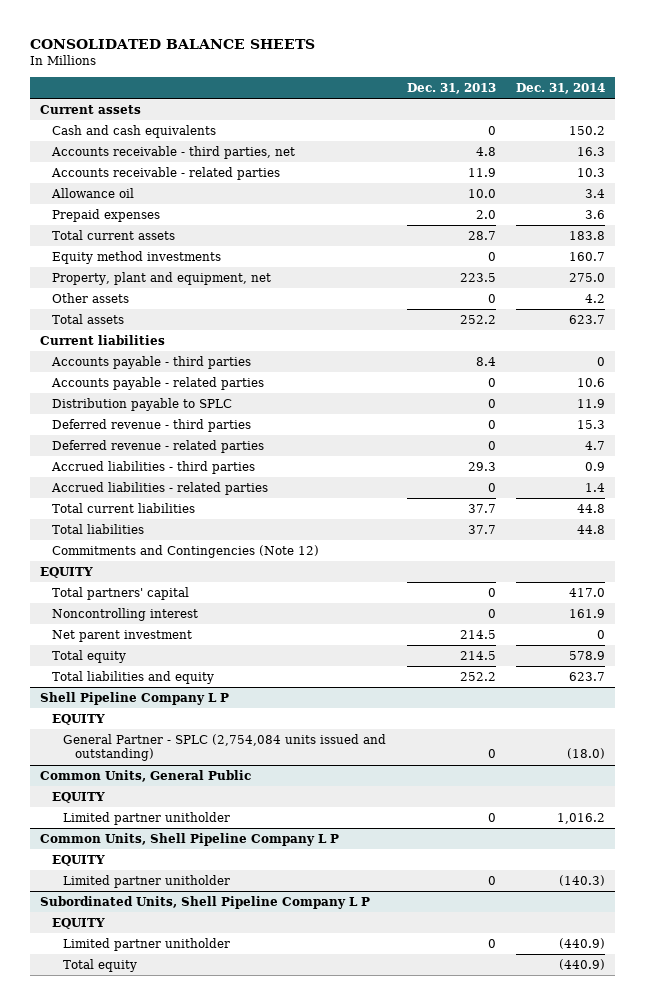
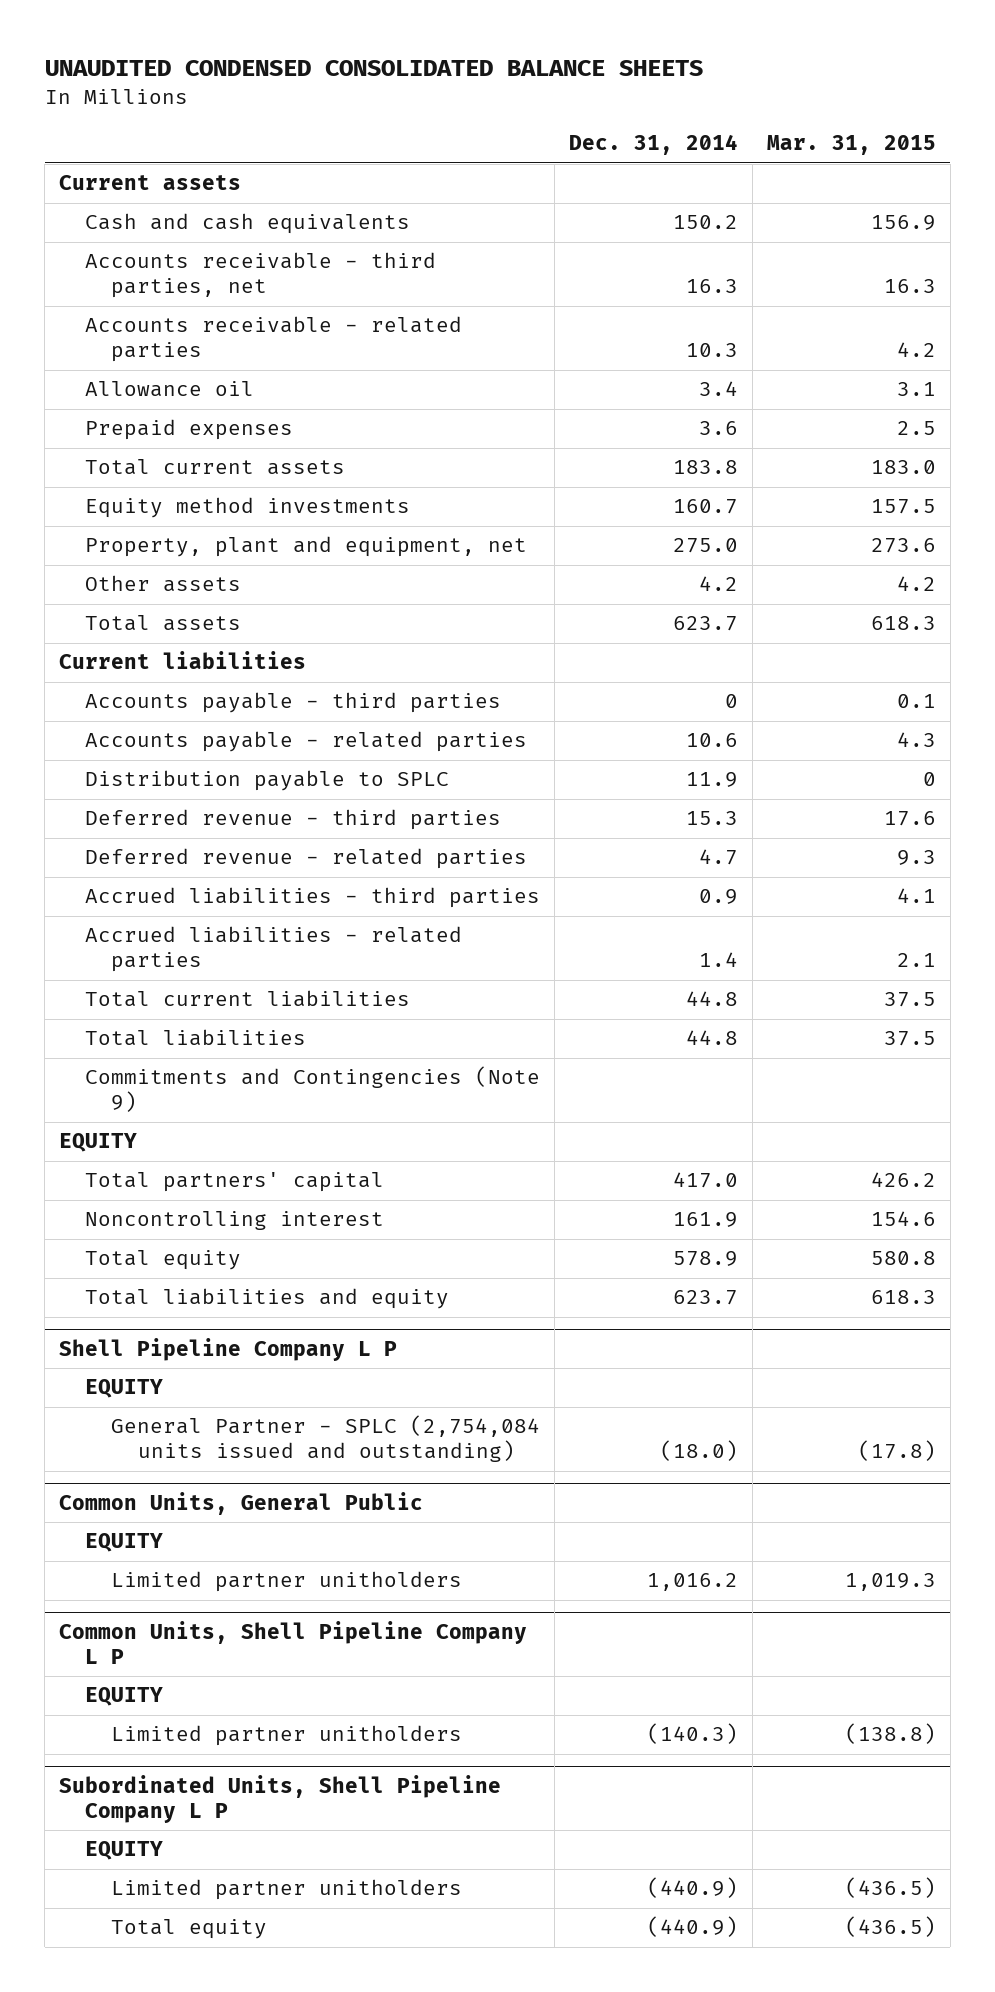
[29,38,315,49] CONSOLIDATED BALANCE SHEETS -> [44,60,703,77] UNAUDITED CONDENSED CONSOLIDATED BALANCE SHEETS
[406,82,496,94] Dec. 31, 2013 -> none
none -> [766,135,936,156] Mar. 31, 2015
[51,544,319,558] Commitments and Contingencies (Note 12) -> [85,1066,541,1113] Commitments and Contingencies (Note 9)
[51,629,192,642] Net parent investment -> none
[63,811,231,825] Limited partner unitholder -> [111,1571,463,1593] Limited partner unitholders
[63,874,231,888] Limited partner unitholder -> [111,1725,463,1747] Limited partner unitholders
[63,937,231,951] Limited partner unitholder -> [111,1879,463,1901] Limited partner unitholders

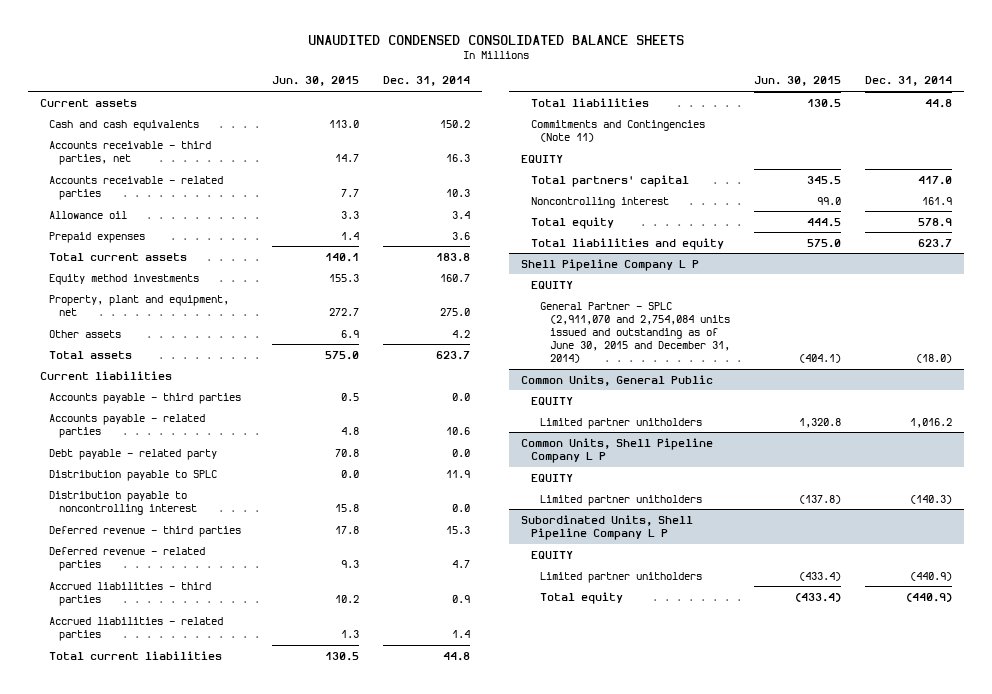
[766,135,936,156] Mar. 31, 2015 -> none
none -> [272,76,360,87] Jun. 30, 2015
[725,694,739,709] 0 -> [452,392,471,401] 0.0
none -> [49,448,218,460] Debt payable - related party
none -> [49,490,197,515] Distribution payable to noncontrolling interest
[85,1066,541,1113] Commitments and Contingencies (Note 9) -> [530,119,705,142] Commitments and Contingencies (Note 11)
[111,1415,541,1463] General Partner - SPLC (2,754,084 units issued and outstanding) -> [540,301,730,364] General Partner - SPLC (2,911,070 and 2,754,084 units issued and outstanding as of June 30, 2015 and December 31, 2014)

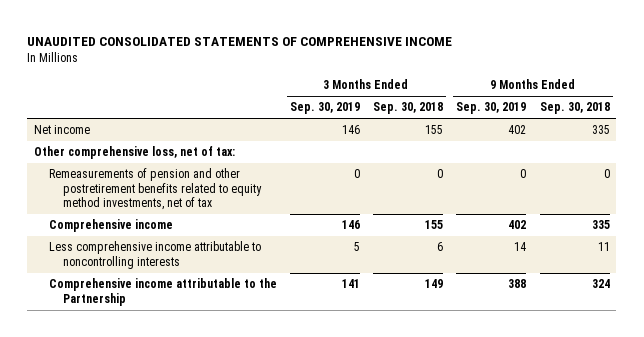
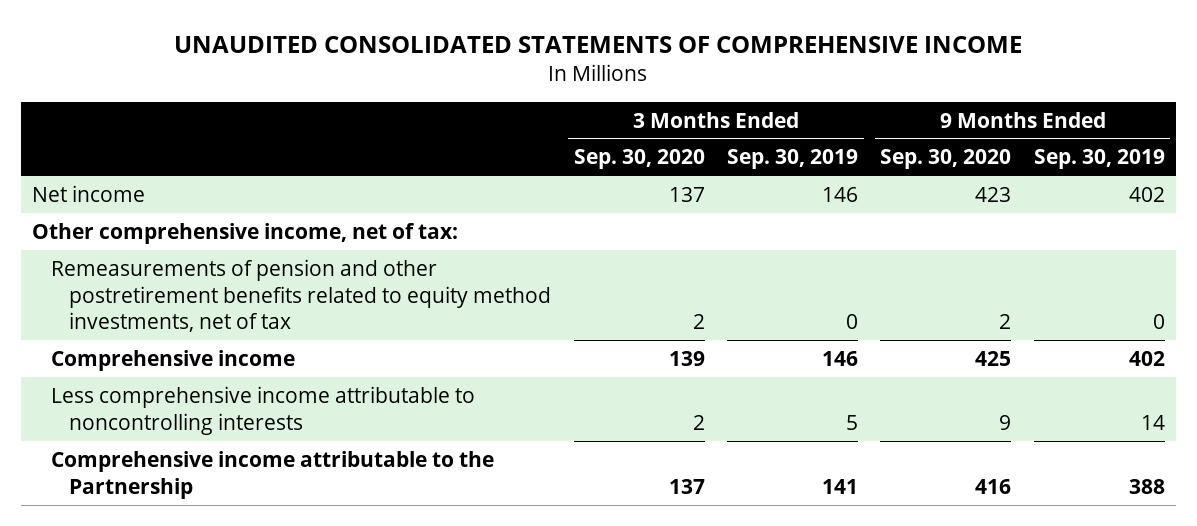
[373,102,444,115] Sep. 30, 2018 -> none
[539,102,610,115] Sep. 30, 2018 -> none
none -> [573,149,705,170] Sep. 30, 2020
none -> [880,149,1012,170] Sep. 30, 2020
[34,146,236,160] Other comprehensive loss, net of tax: -> [31,222,458,244] Other comprehensive income, net of tax:

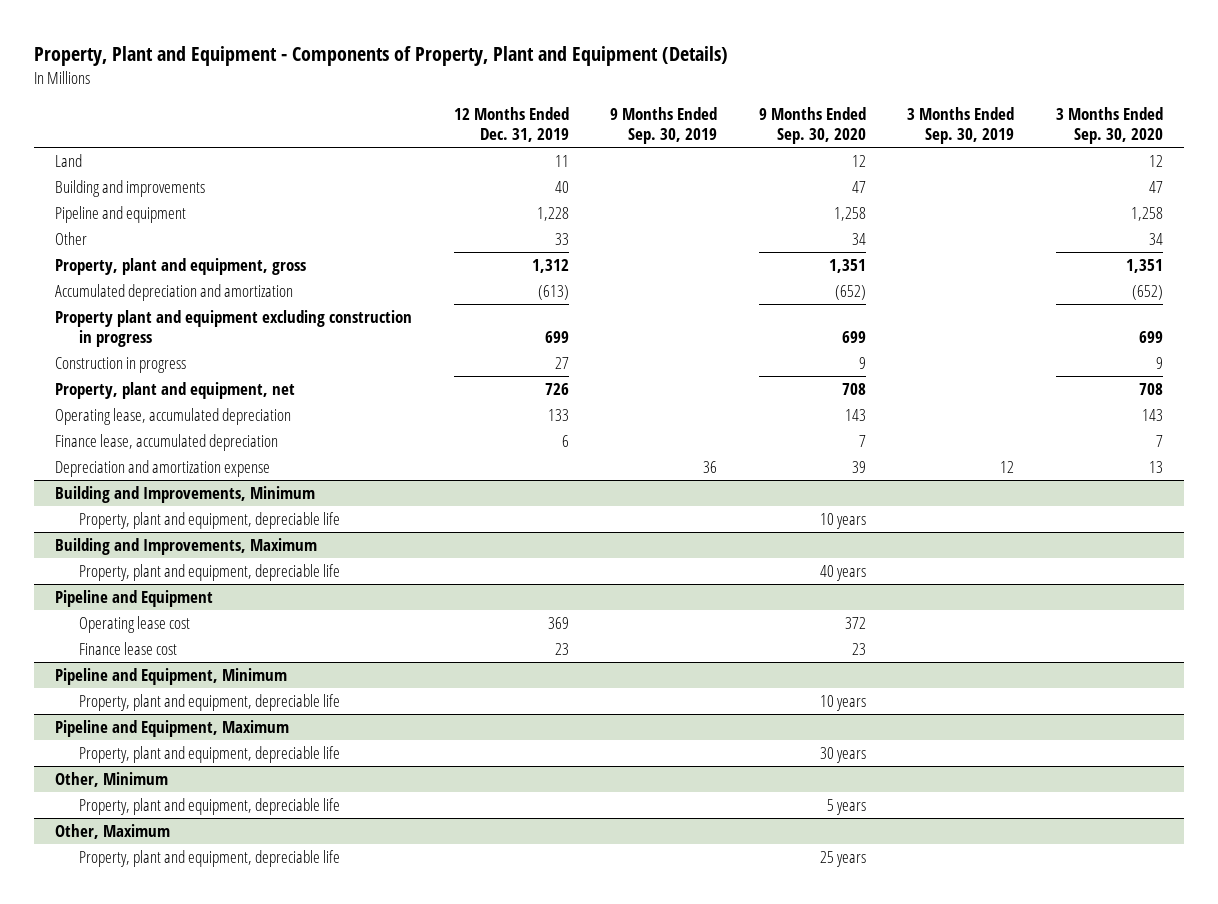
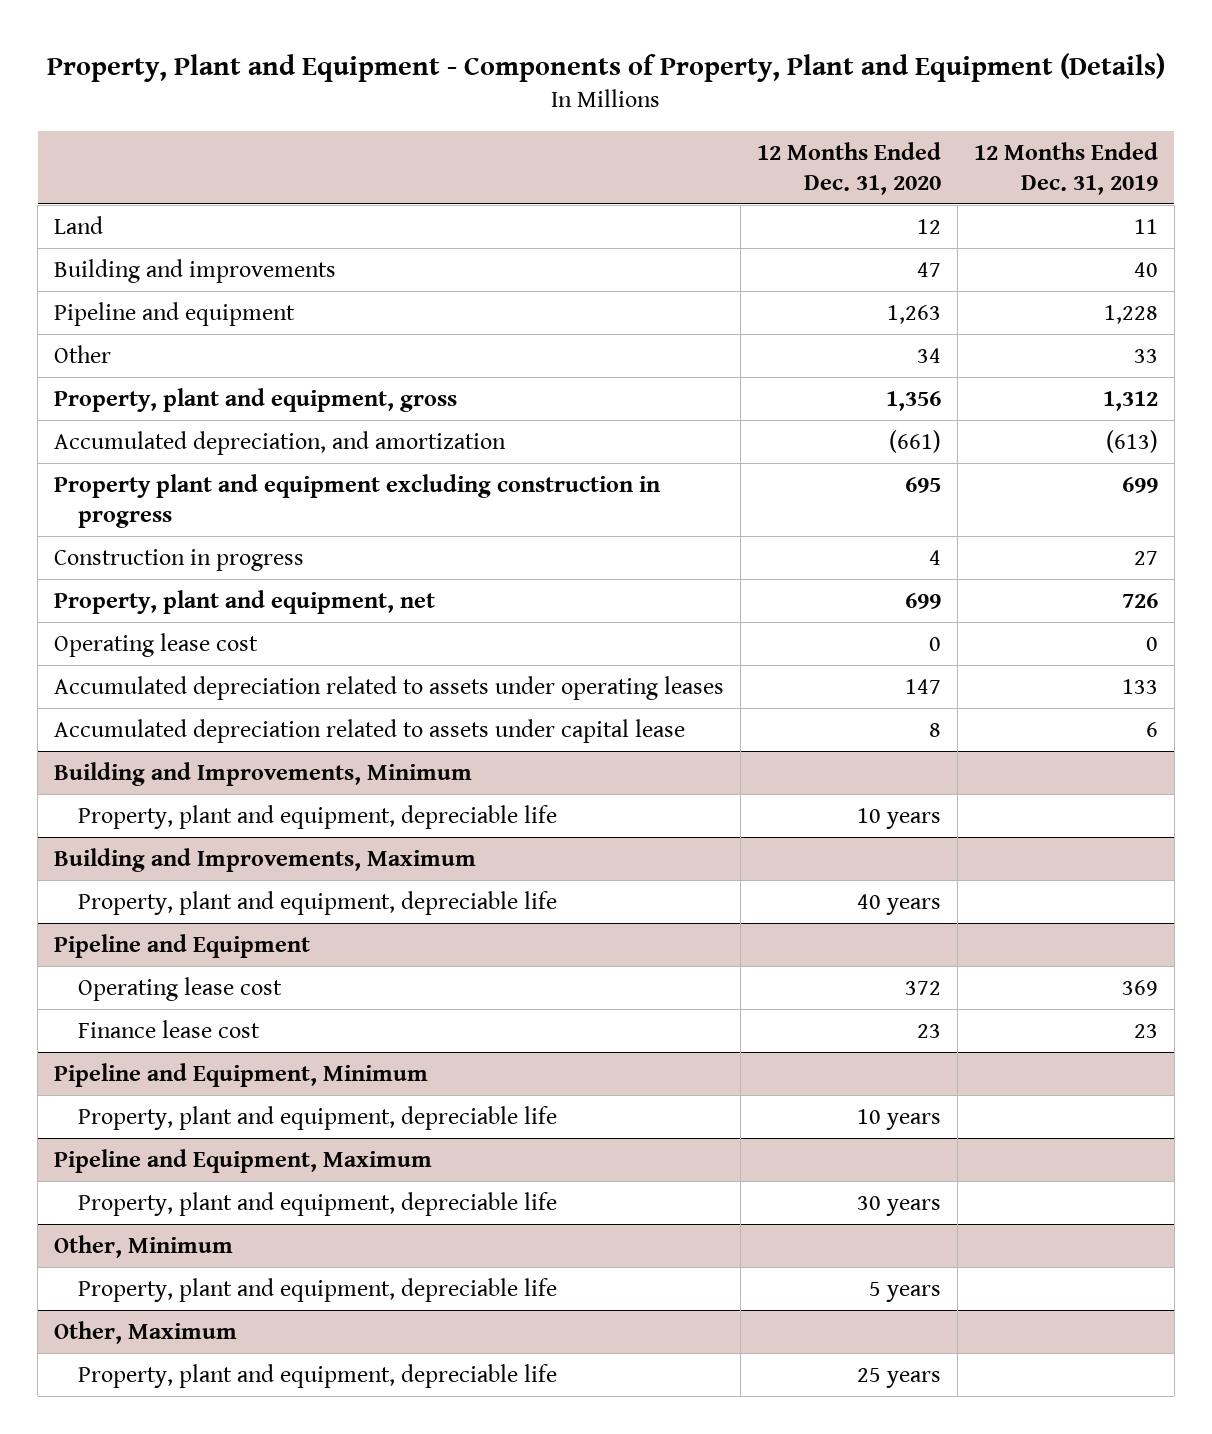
[610,107,718,145] 9 Months Ended Sep. 30, 2019 -> none
[758,107,866,145] 9 Months Ended Sep. 30, 2020 -> none
[907,107,1015,145] 3 Months Ended Sep. 30, 2019 -> none
[1055,107,1163,145] 3 Months Ended Sep. 30, 2020 -> none
none -> [757,141,942,195] 12 Months Ended Dec. 31, 2020
[55,284,294,302] Accumulated depreciation and amortization -> [54,430,507,455] Accumulated depreciation, and amortization
[55,460,271,478] Depreciation and amortization expense -> none
none -> [54,632,259,657] Operating lease cost
[55,408,292,426] Operating lease, accumulated depreciation -> [54,675,725,700] Accumulated depreciation related to assets under operating leases
[55,434,279,452] Finance lease, accumulated depreciation -> [54,718,686,743] Accumulated depreciation related to assets under capital lease

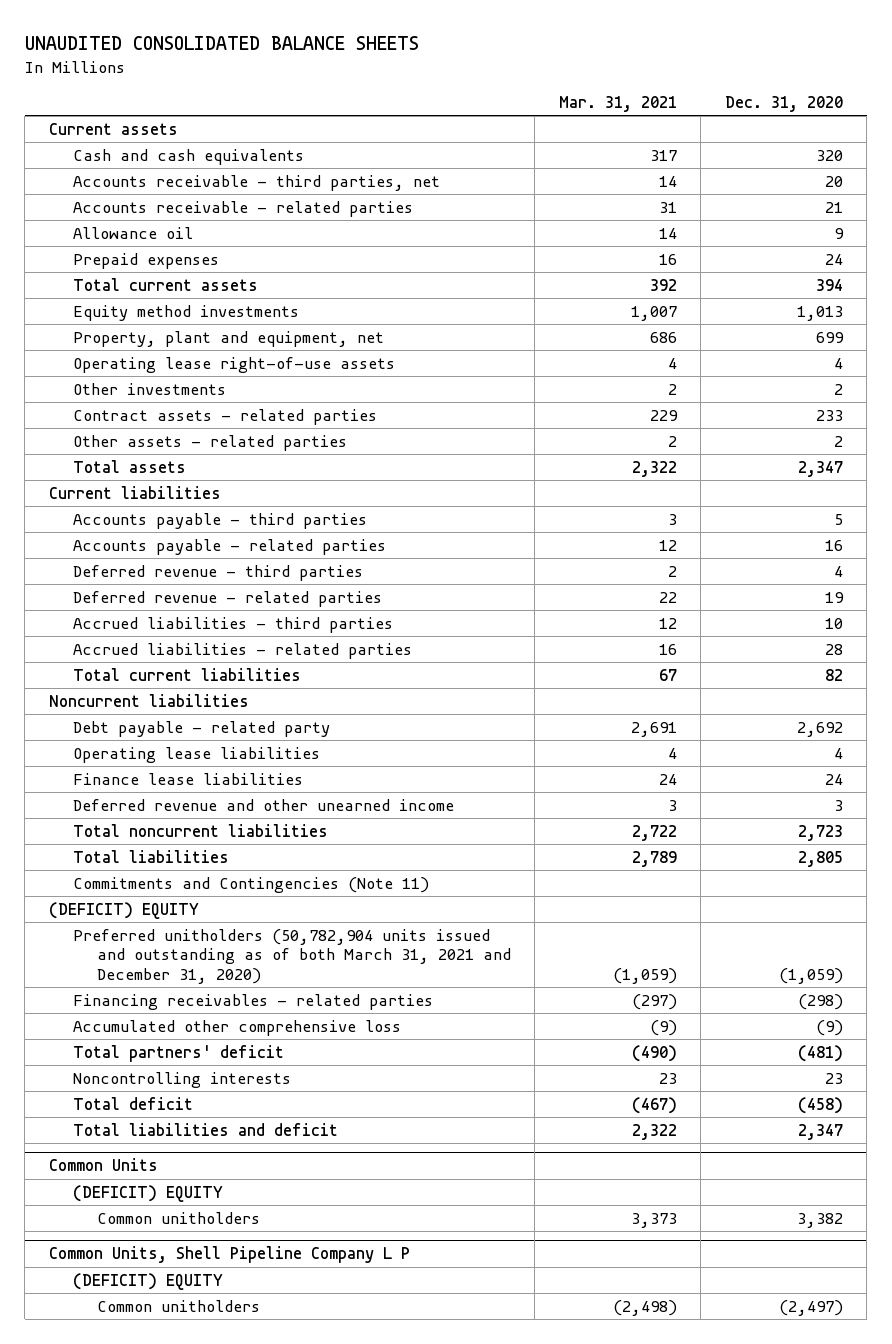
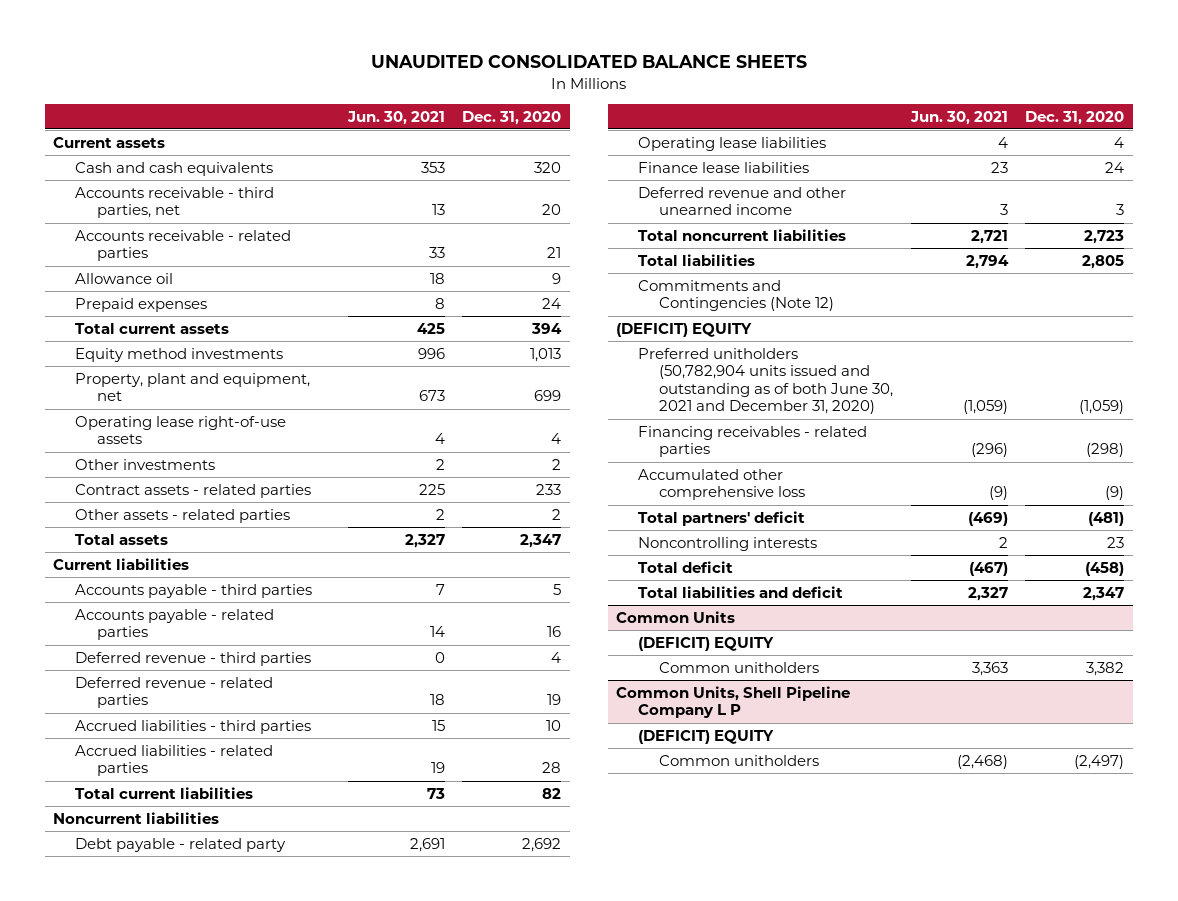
[558,95,677,112] Mar. 31, 2021 -> none
none -> [346,110,445,125] Jun. 30, 2021
[72,876,429,893] Commitments and Contingencies (Note 11) -> [637,279,835,312] Commitments and Contingencies (Note 12)
[72,928,511,984] Preferred unitholders (50,782,904 units issued and outstanding as of both March 31, 2021 and December 31, 2020) -> [637,347,894,415] Preferred unitholders (50,782,904 units issued and outstanding as of both June 30, 2021 and December 31, 2020)

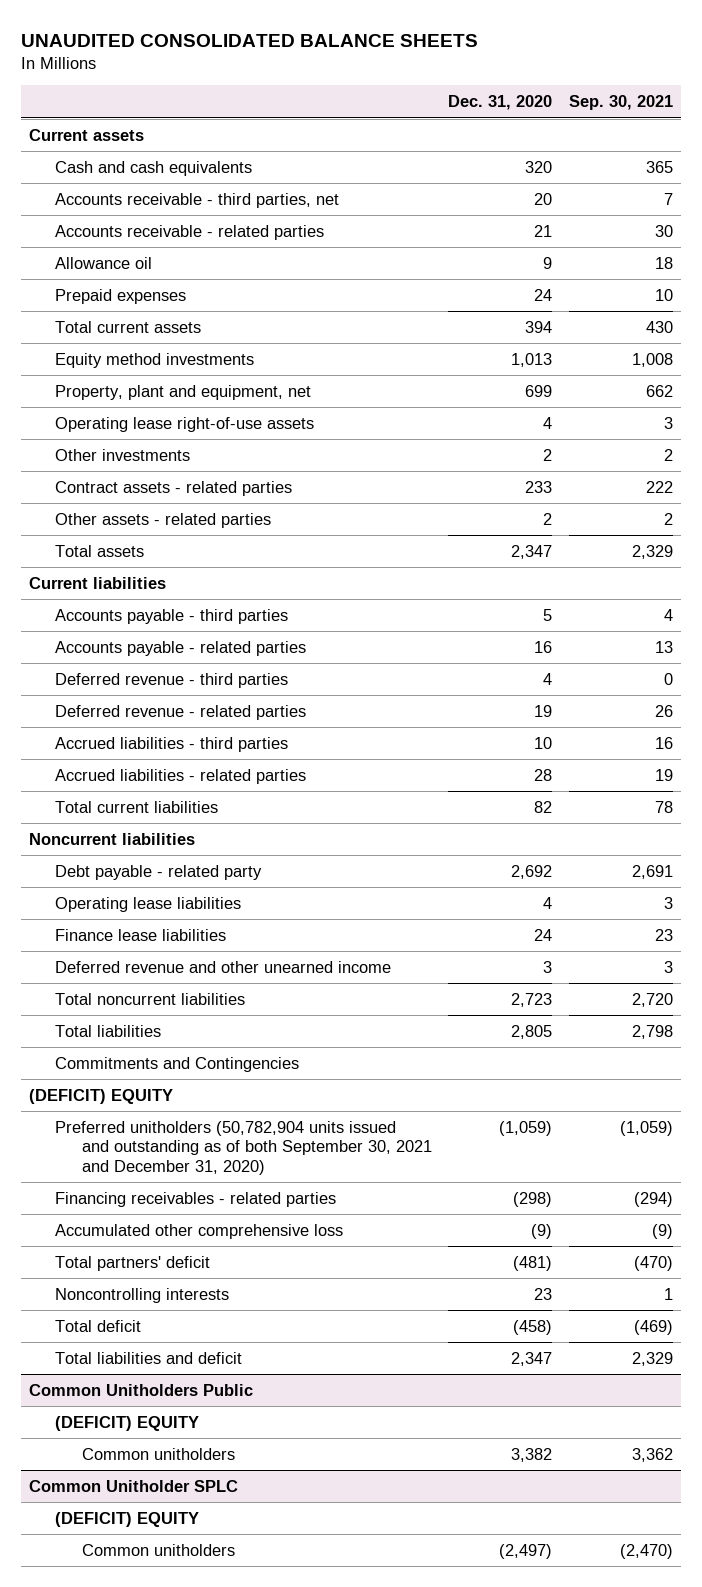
[346,110,445,125] Jun. 30, 2021 -> none
none -> [568,95,673,111] Sep. 30, 2021
[637,279,835,312] Commitments and Contingencies (Note 12) -> [55,1056,300,1072] Commitments and Contingencies
[637,347,894,415] Preferred unitholders (50,782,904 units issued and outstanding as of both June 30, 2021 and December 31, 2020) -> [55,1120,432,1175] Preferred unitholders (50,782,904 units issued and outstanding as of both September 30, 2021 and December 31, 2020)
[616,610,736,623] Common Units -> none
none -> [29,1383,254,1396] Common Unitholders Public
[616,685,851,719] Common Units, Shell Pipeline Company L P -> none
none -> [29,1479,239,1492] Common Unitholder SPLC

